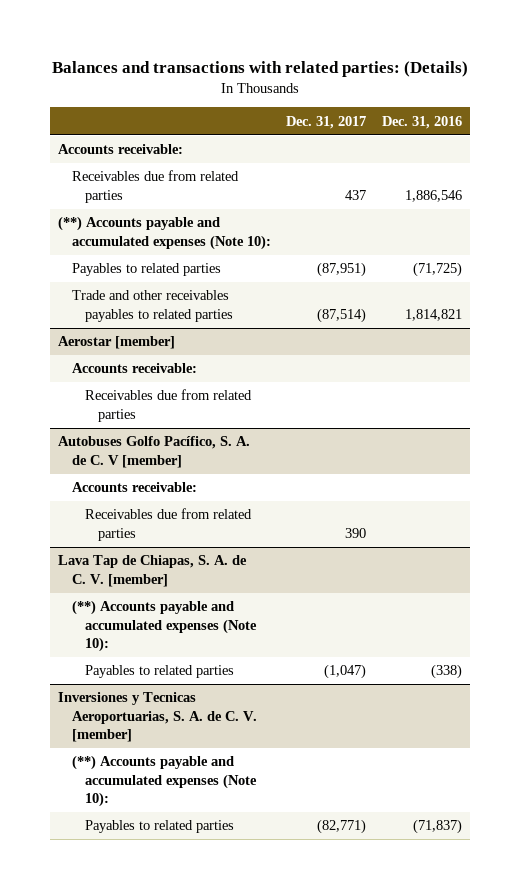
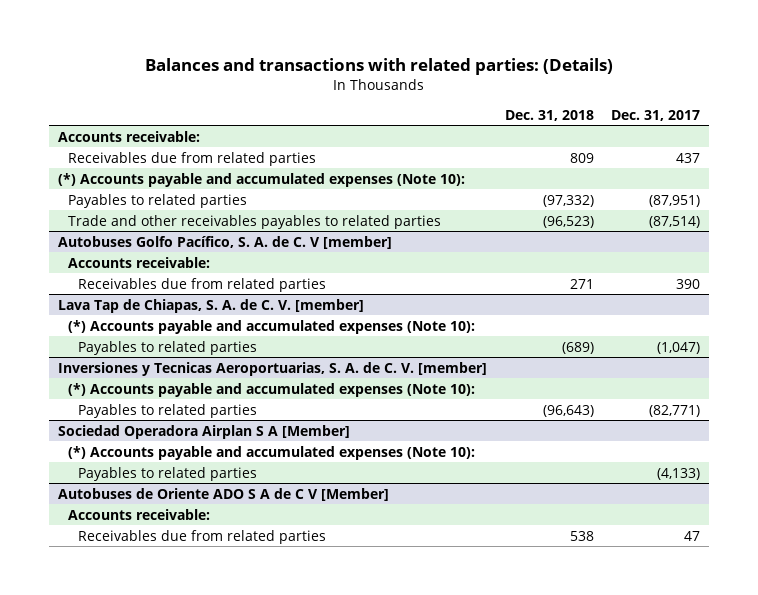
[382,115,463,129] Dec. 31, 2016 -> none
none -> [504,109,594,121] Dec. 31, 2018
[58,216,271,250] (**) Accounts payable and accumulated expenses (Note 10): -> [57,172,465,187] (*) Accounts payable and accumulated expenses (Note 10):
[58,336,176,350] Aerostar [member] -> none
[71,363,197,374] Accounts receivable: -> none
[85,389,253,422] Receivables due from related parties -> none
[71,600,258,653] (**) Accounts payable and accumulated expenses (Note 10): -> [68,319,476,334] (*) Accounts payable and accumulated expenses (Note 10):
[71,755,258,808] (**) Accounts payable and accumulated expenses (Note 10): -> [68,382,476,397] (*) Accounts payable and accumulated expenses (Note 10):
none -> [57,424,350,439] Sociedad Operadora Airplan S A [Member]
none -> [68,445,476,460] (*) Accounts payable and accumulated expenses (Note 10):
none -> [78,466,258,481] Payables to related parties
none -> [57,487,389,501] Autobuses de Oriente ADO S A de C V [Member]
none -> [68,508,211,520] Accounts receivable:
none -> [78,529,327,544] Receivables due from related parties

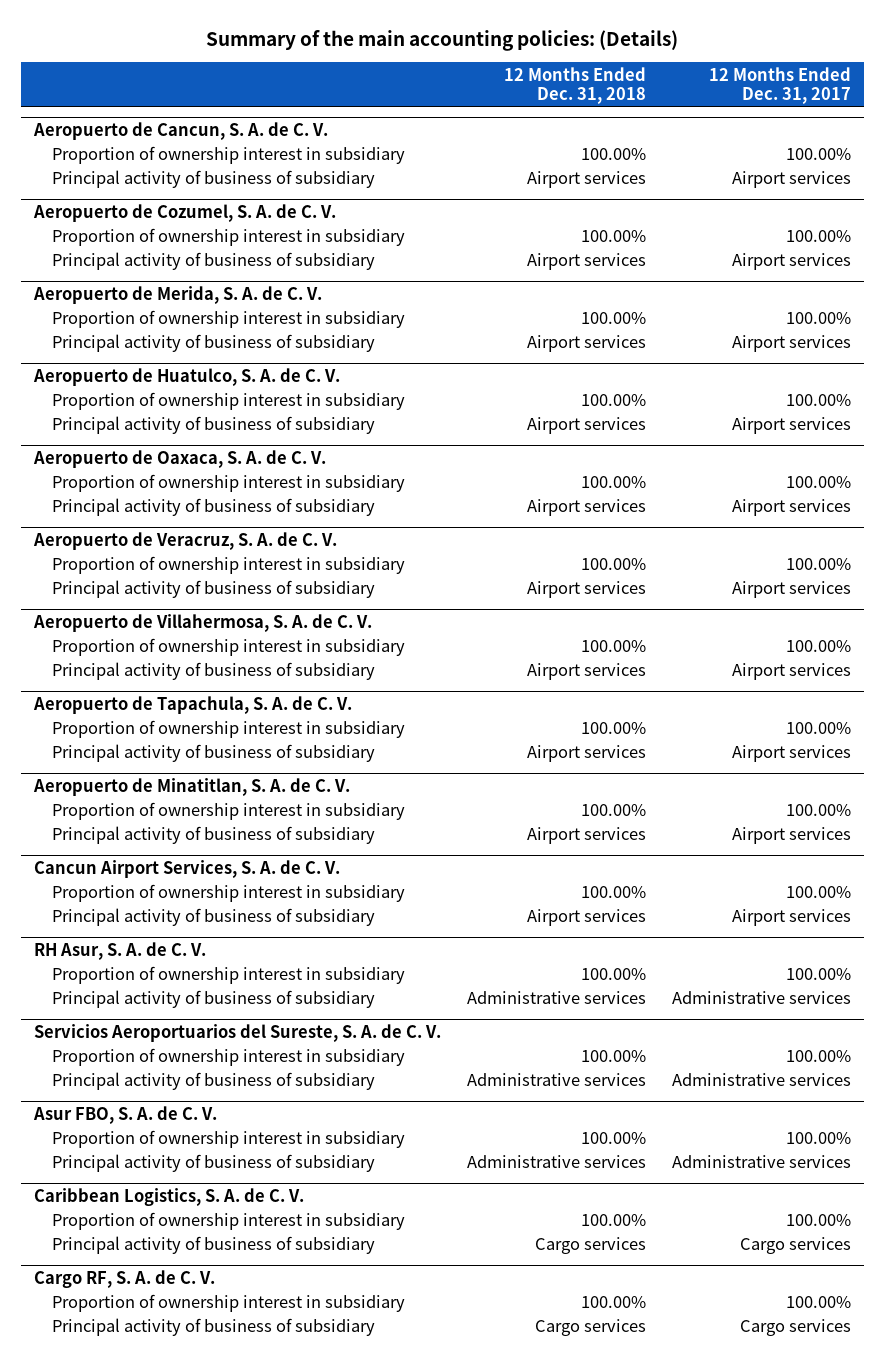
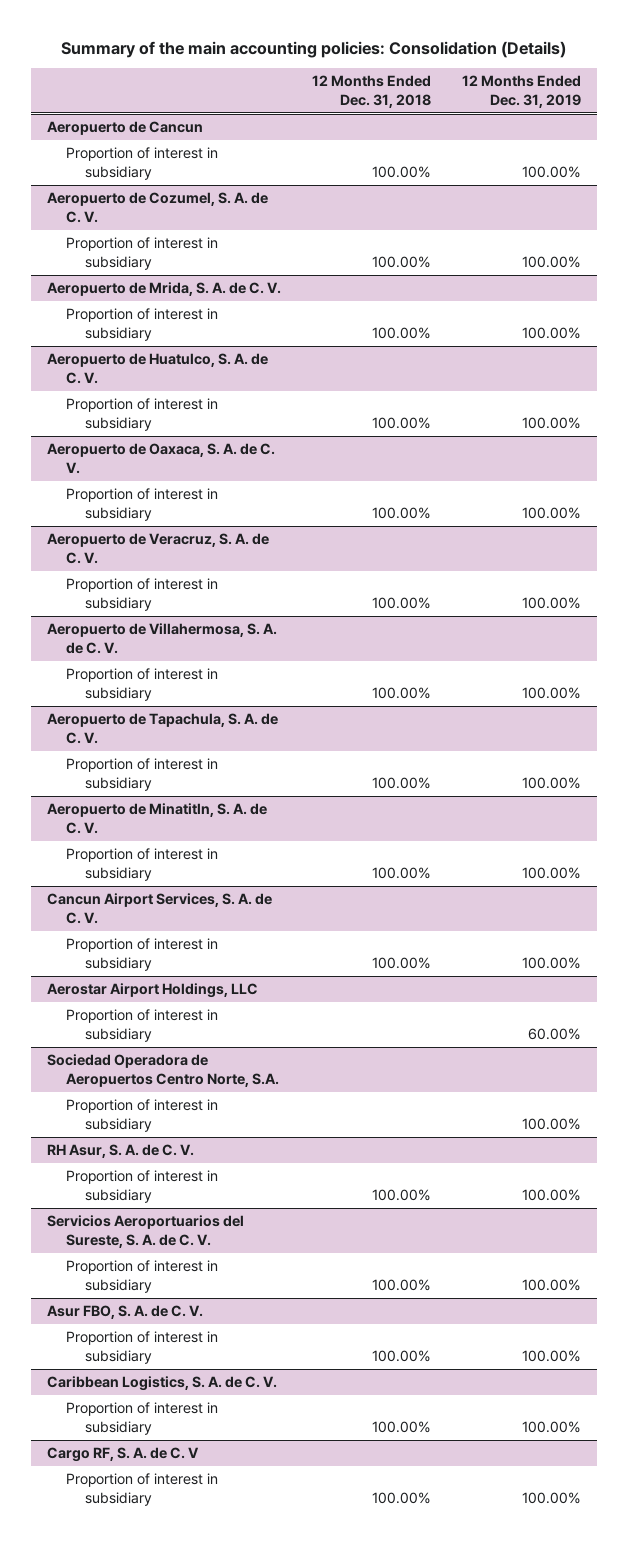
[206,29,679,51] Summary of the main accounting policies: (Details) -> [60,40,566,58] Summary of the main accounting policies: Consolidation (Details)
[708,66,851,105] 12 Months Ended Dec. 31, 2017 -> none
none -> [462,75,582,108] 12 Months Ended Dec. 31, 2019
[51,170,375,189] Principal activity of business of subsidiary -> none
[32,122,328,141] Aeropuerto de Cancun, S. A. de C. V. -> [46,121,203,136] Aeropuerto de Cancun
[51,146,405,165] Proportion of ownership interest in subsidiary -> [66,147,219,180] Proportion of interest in subsidiary
[51,252,375,271] Principal activity of business of subsidiary -> none
[51,334,375,353] Principal activity of business of subsidiary -> none
[51,228,405,247] Proportion of ownership interest in subsidiary -> [66,237,219,270] Proportion of interest in subsidiary
[32,286,322,305] Aeropuerto de Merida, S. A. de C. V. -> [46,282,281,297] Aeropuerto de Mrida, S. A. de C. V.
[51,310,405,329] Proportion of ownership interest in subsidiary -> [66,308,219,341] Proportion of interest in subsidiary
[51,416,375,435] Principal activity of business of subsidiary -> none
[51,392,405,411] Proportion of ownership interest in subsidiary -> [66,398,219,431] Proportion of interest in subsidiary
[51,498,375,517] Principal activity of business of subsidiary -> none
[51,474,405,493] Proportion of ownership interest in subsidiary -> [66,488,219,521] Proportion of interest in subsidiary
[51,580,375,599] Principal activity of business of subsidiary -> none
[51,556,405,575] Proportion of ownership interest in subsidiary -> [66,578,219,611] Proportion of interest in subsidiary
[51,662,375,681] Principal activity of business of subsidiary -> none
[51,638,405,657] Proportion of ownership interest in subsidiary -> [66,668,219,701] Proportion of interest in subsidiary
[51,744,375,763] Principal activity of business of subsidiary -> none
[51,826,375,845] Principal activity of business of subsidiary -> none
[51,720,405,739] Proportion of ownership interest in subsidiary -> [66,758,219,791] Proportion of interest in subsidiary
[32,778,350,797] Aeropuerto de Minatitlan, S. A. de C. V. -> [46,803,267,834] Aeropuerto de Minatitln, S. A. de C. V.
[51,802,405,821] Proportion of ownership interest in subsidiary -> [66,848,219,881] Proportion of interest in subsidiary
[51,908,375,927] Principal activity of business of subsidiary -> none
[51,884,405,903] Proportion of ownership interest in subsidiary -> [66,938,219,971] Proportion of interest in subsidiary
none -> [46,983,258,999] Aerostar Airport Holdings, LLC
none -> [66,1009,219,1042] Proportion of interest in subsidiary
none -> [46,1054,280,1087] Sociedad Operadora de Aeropuertos Centro Norte, S.A.
none -> [66,1099,219,1132] Proportion of interest in subsidiary
[51,990,375,1009] Principal activity of business of subsidiary -> none
[51,966,405,985] Proportion of ownership interest in subsidiary -> [66,1170,219,1203] Proportion of interest in subsidiary
[51,1072,375,1091] Principal activity of business of subsidiary -> none
[51,1048,405,1067] Proportion of ownership interest in subsidiary -> [66,1260,219,1293] Proportion of interest in subsidiary
[51,1154,375,1173] Principal activity of business of subsidiary -> none
[51,1130,405,1149] Proportion of ownership interest in subsidiary -> [66,1331,219,1364] Proportion of interest in subsidiary
[51,1236,375,1255] Principal activity of business of subsidiary -> none
[51,1318,375,1337] Principal activity of business of subsidiary -> none
[51,1212,405,1231] Proportion of ownership interest in subsidiary -> [66,1402,219,1435] Proportion of interest in subsidiary
[33,1270,215,1289] Cargo RF, S. A. de C. V. -> [46,1447,199,1463] Cargo RF, S. A. de C. V
[51,1294,405,1313] Proportion of ownership interest in subsidiary -> [66,1473,219,1506] Proportion of interest in subsidiary

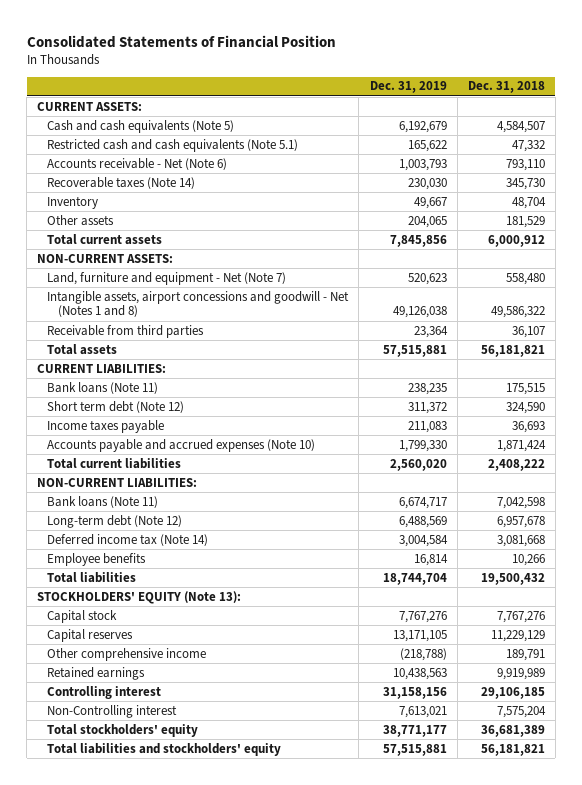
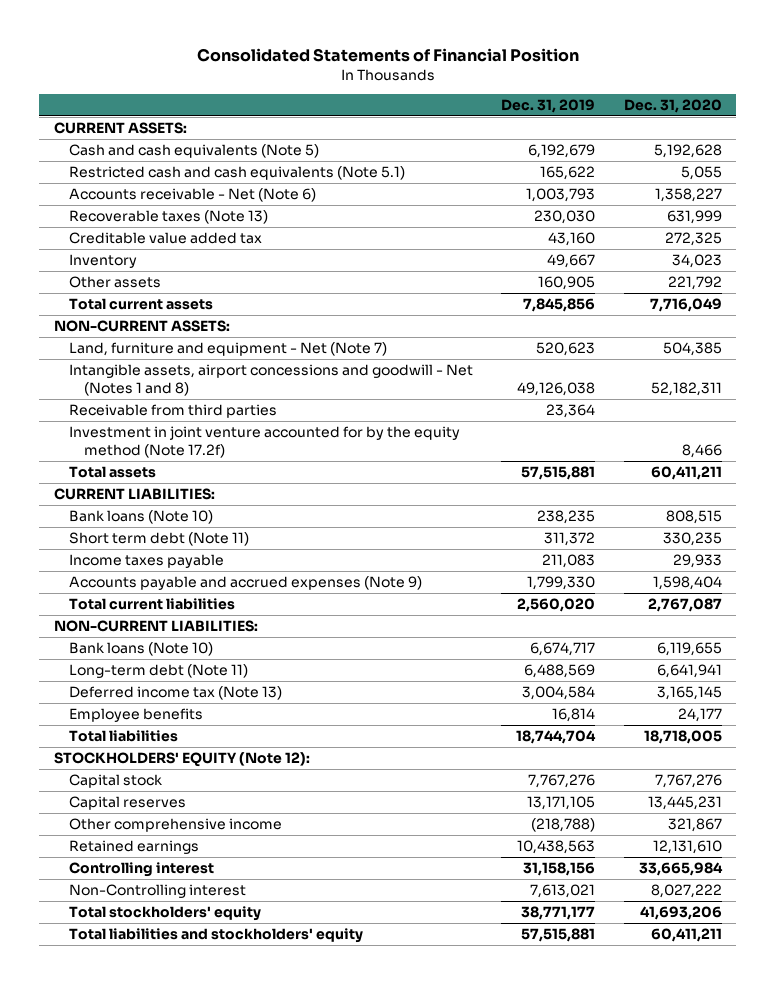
[467,81,545,94] Dec. 31, 2018 -> none
none -> [623,99,722,114] Dec. 31, 2020
[47,176,196,189] Recoverable taxes (Note 14) -> [68,210,268,225] Recoverable taxes (Note 13)
none -> [68,232,262,245] Creditable value added tax
[407,215,447,228] 204,065 -> [538,276,596,291] 160,905
none -> [68,426,460,459] Investment in joint venture accounted for by the equity method (Note 17.2f)
[47,381,159,394] Bank loans (Note 11) -> [68,510,213,525] Bank loans (Note 10)
[47,400,185,413] Short term debt (Note 12) -> [68,532,249,547] Short term debt (Note 11)
[47,438,316,452] Accounts payable and accrued expenses (Note 10) -> [68,576,422,591] Accounts payable and accrued expenses (Note 9)
[47,495,159,508] Bank loans (Note 11) -> [68,642,213,657] Bank loans (Note 10)
[47,514,183,528] Long-term debt (Note 12) -> [68,664,248,679] Long-term debt (Note 11)
[47,533,209,546] Deferred income tax (Note 14) -> [68,686,282,701] Deferred income tax (Note 13)
[37,590,242,604] STOCKHOLDERS' EQUITY (Note 13): -> [53,752,310,768] STOCKHOLDERS' EQUITY (Note 12):

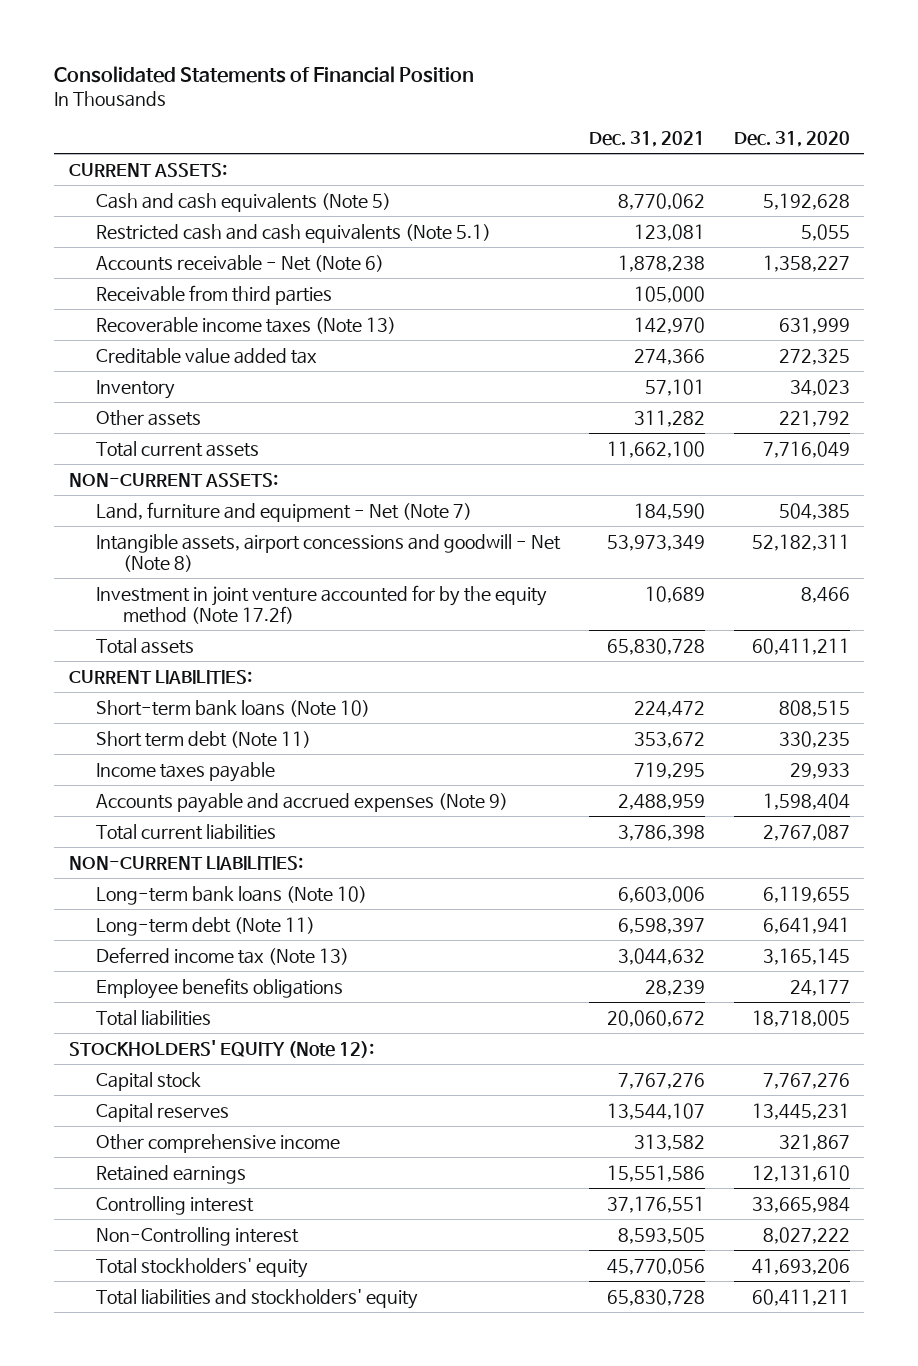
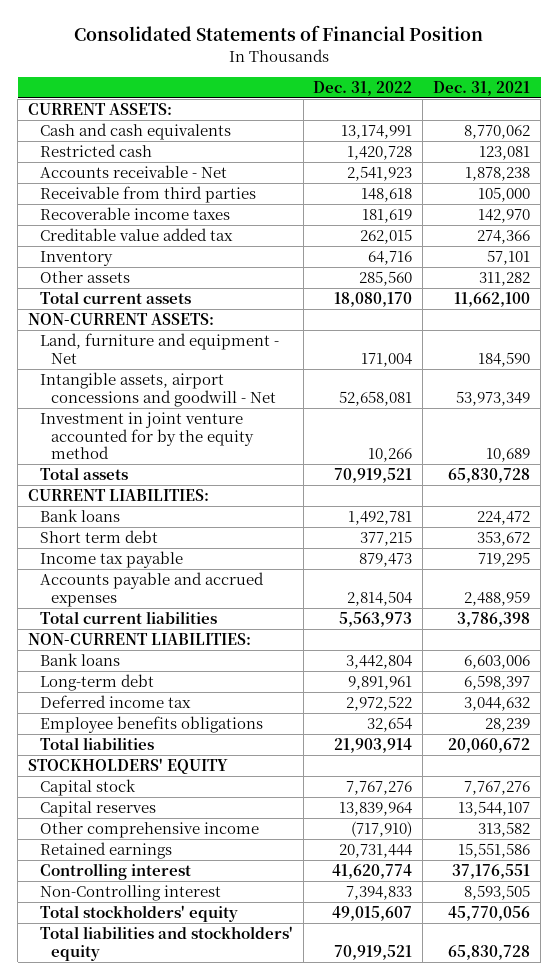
[733,131,850,148] Dec. 31, 2020 -> none
none -> [313,80,413,96] Dec. 31, 2022
[95,192,391,212] Cash and cash equivalents (Note 5) -> [39,123,231,141] Cash and cash equivalents
[95,223,491,243] Restricted cash and cash equivalents (Note 5.1) -> [39,144,152,158] Restricted cash
[95,254,384,272] Accounts receivable - Net (Note 6) -> [39,165,227,179] Accounts receivable - Net
[95,316,396,334] Recoverable income taxes (Note 13) -> [39,207,230,221] Recoverable income taxes
[95,501,472,522] Land, furniture and equipment - Net (Note 7) -> [39,333,279,364] Land, furniture and equipment - Net
[95,533,561,572] Intangible assets, airport concessions and goodwill - Net (Note 8) -> [39,372,277,407] Intangible assets, airport concessions and goodwill - Net
[95,584,547,624] Investment in joint venture accounted for by the equity method (Note 17.2f) -> [39,412,255,459] Investment in joint venture accounted for by the equity method
[95,699,370,717] Short-term bank loans (Note 10) -> [39,509,120,523] Bank loans
[95,730,311,748] Short term debt (Note 11) -> [39,530,158,544] Short term debt
[95,761,275,782] Income taxes payable -> [39,551,183,569] Income tax payable
[95,792,508,813] Accounts payable and accrued expenses (Note 9) -> [39,572,264,607] Accounts payable and accrued expenses
[95,885,367,905] Long-term bank loans (Note 10) -> [39,653,120,667] Bank loans
[95,916,315,936] Long-term debt (Note 11) -> [39,674,154,692] Long-term debt
[95,946,349,965] Deferred income tax (Note 13) -> [39,695,191,709] Deferred income tax
[68,1039,374,1058] STOCKHOLDERS' EQUITY (Note 12): -> [28,758,229,775] STOCKHOLDERS' EQUITY

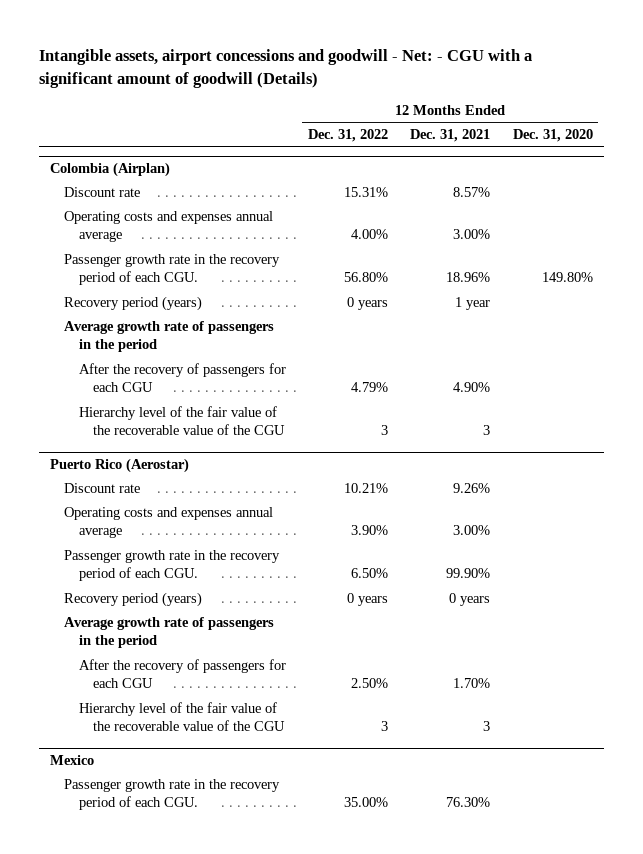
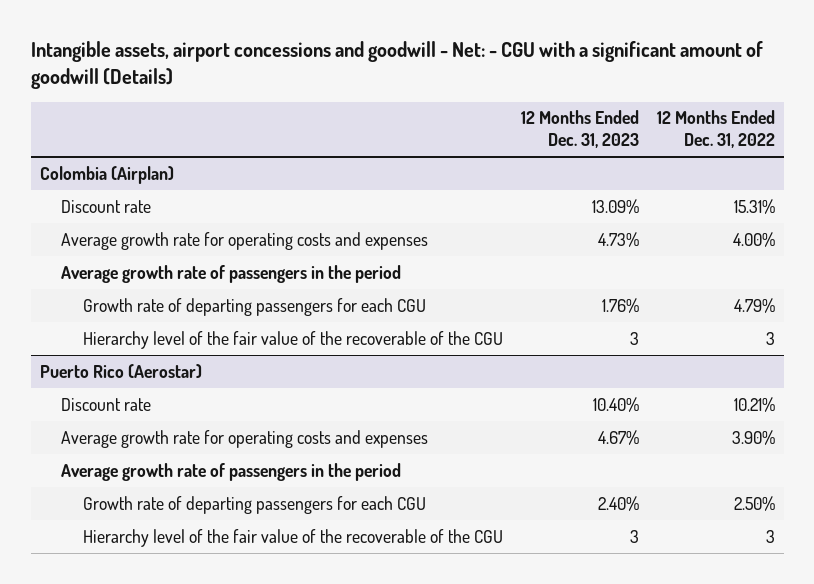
[410,129,491,143] Dec. 31, 2021 -> none
[512,129,593,143] Dec. 31, 2020 -> none
none -> [520,110,639,149] 12 Months Ended Dec. 31, 2023
[64,253,281,286] Passenger growth rate in the recovery period of each CGU. -> none
[64,295,203,311] Recovery period (years) -> none
[64,210,274,243] Operating costs and expenses annual average -> [61,231,429,250] Average growth rate for operating costs and expenses
[78,362,286,393] After the recovery of passengers for each CGU -> [82,297,426,316] Growth rate of departing passengers for each CGU
[78,405,285,436] Hierarchy level of the fair value of the recoverable value of the CGU -> [82,330,503,349] Hierarchy level of the fair value of the recoverable of the CGU
[64,549,281,582] Passenger growth rate in the recovery period of each CGU. -> none
[64,591,203,607] Recovery period (years) -> none
[64,506,274,539] Operating costs and expenses annual average -> [61,429,429,448] Average growth rate for operating costs and expenses
[50,754,95,765] Mexico -> none
[64,778,281,811] Passenger growth rate in the recovery period of each CGU. -> none
[78,658,286,689] After the recovery of passengers for each CGU -> [82,495,426,514] Growth rate of departing passengers for each CGU
[78,701,285,732] Hierarchy level of the fair value of the recoverable value of the CGU -> [82,528,503,547] Hierarchy level of the fair value of the recoverable of the CGU

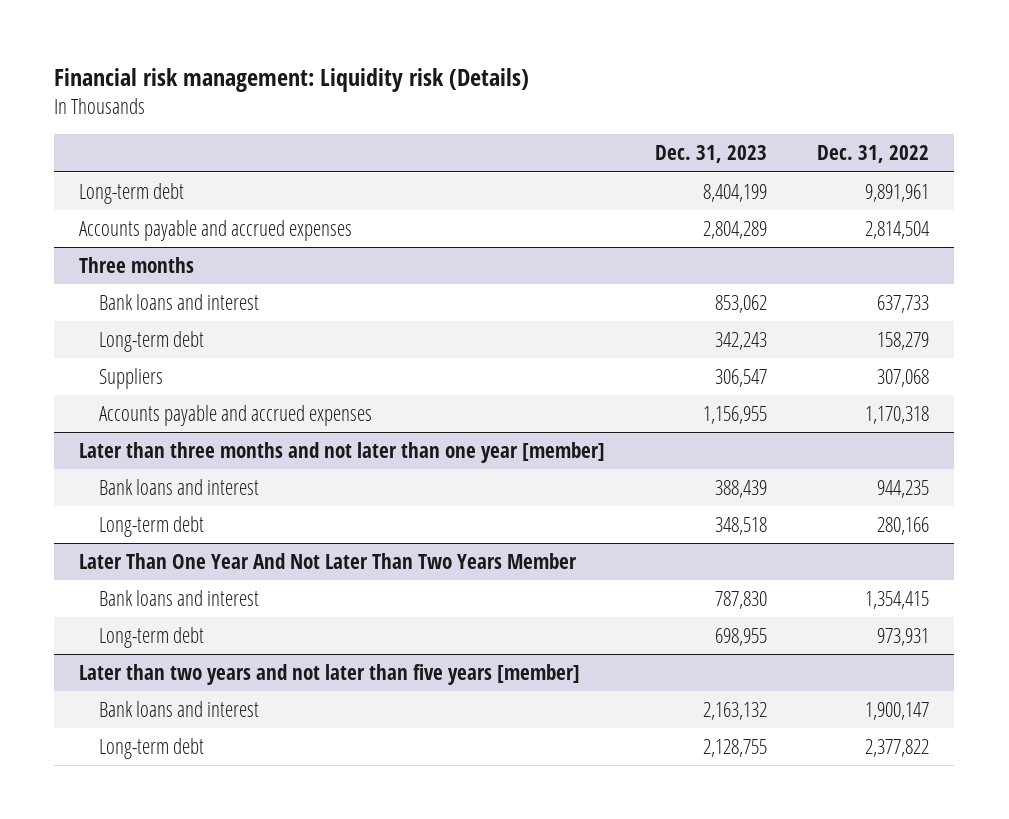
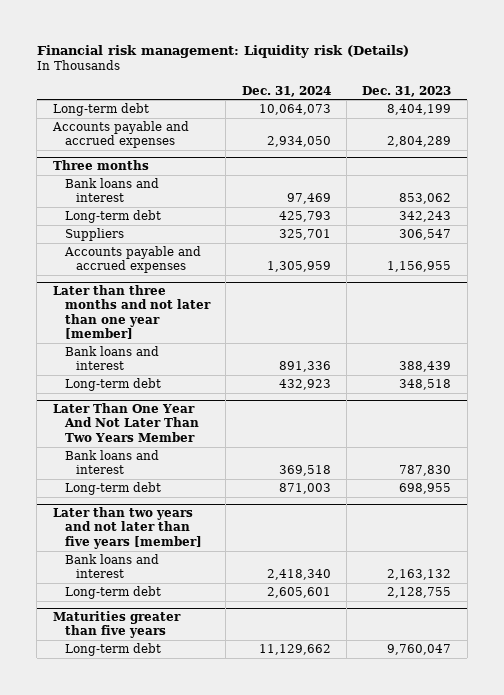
[817,145,930,164] Dec. 31, 2022 -> none
none -> [241,85,331,97] Dec. 31, 2024
none -> [52,611,181,639] Maturities greater than five years
none -> [64,643,161,657] Long-term debt

